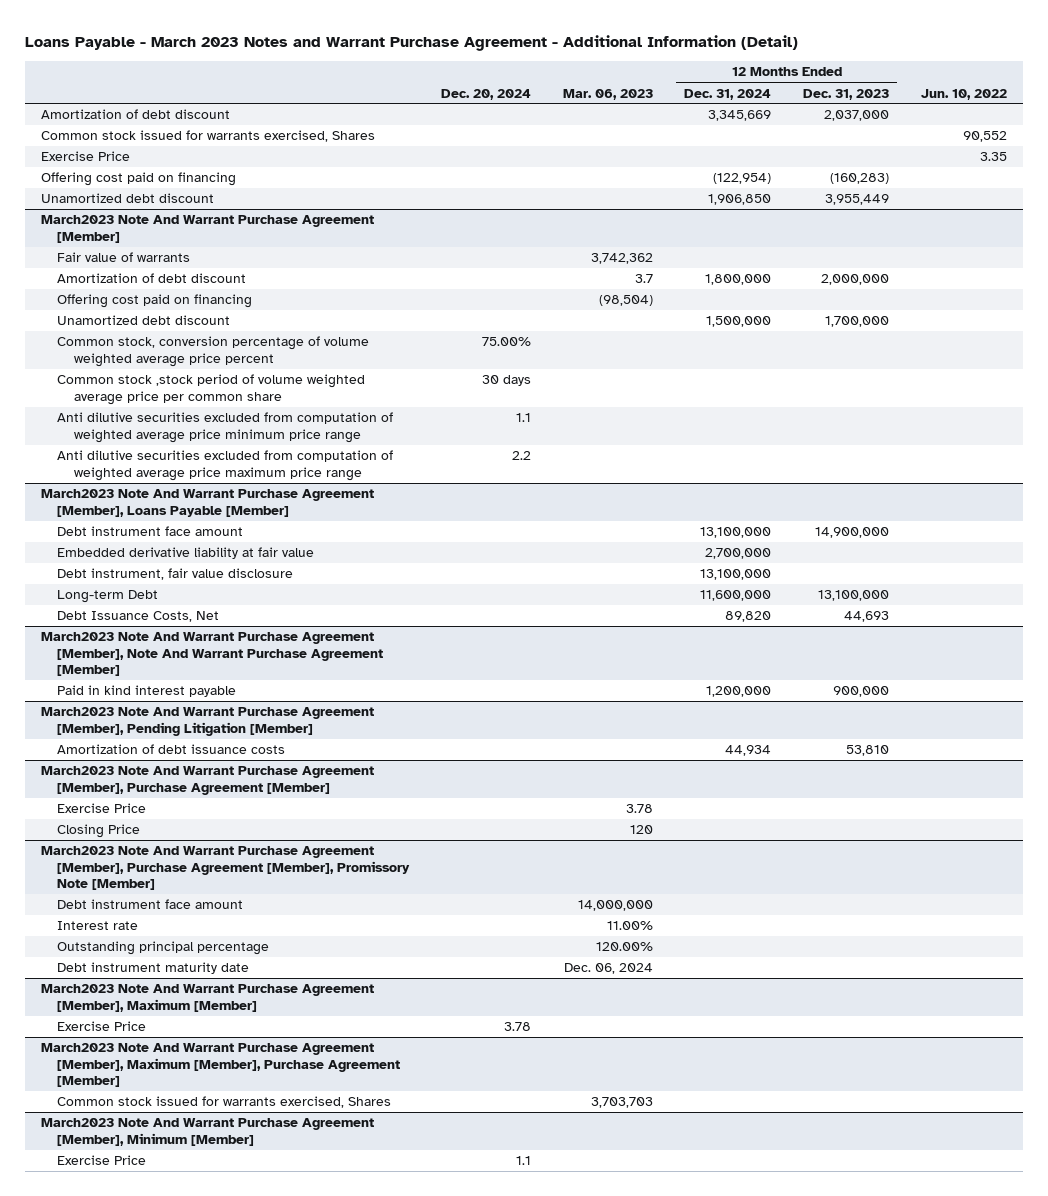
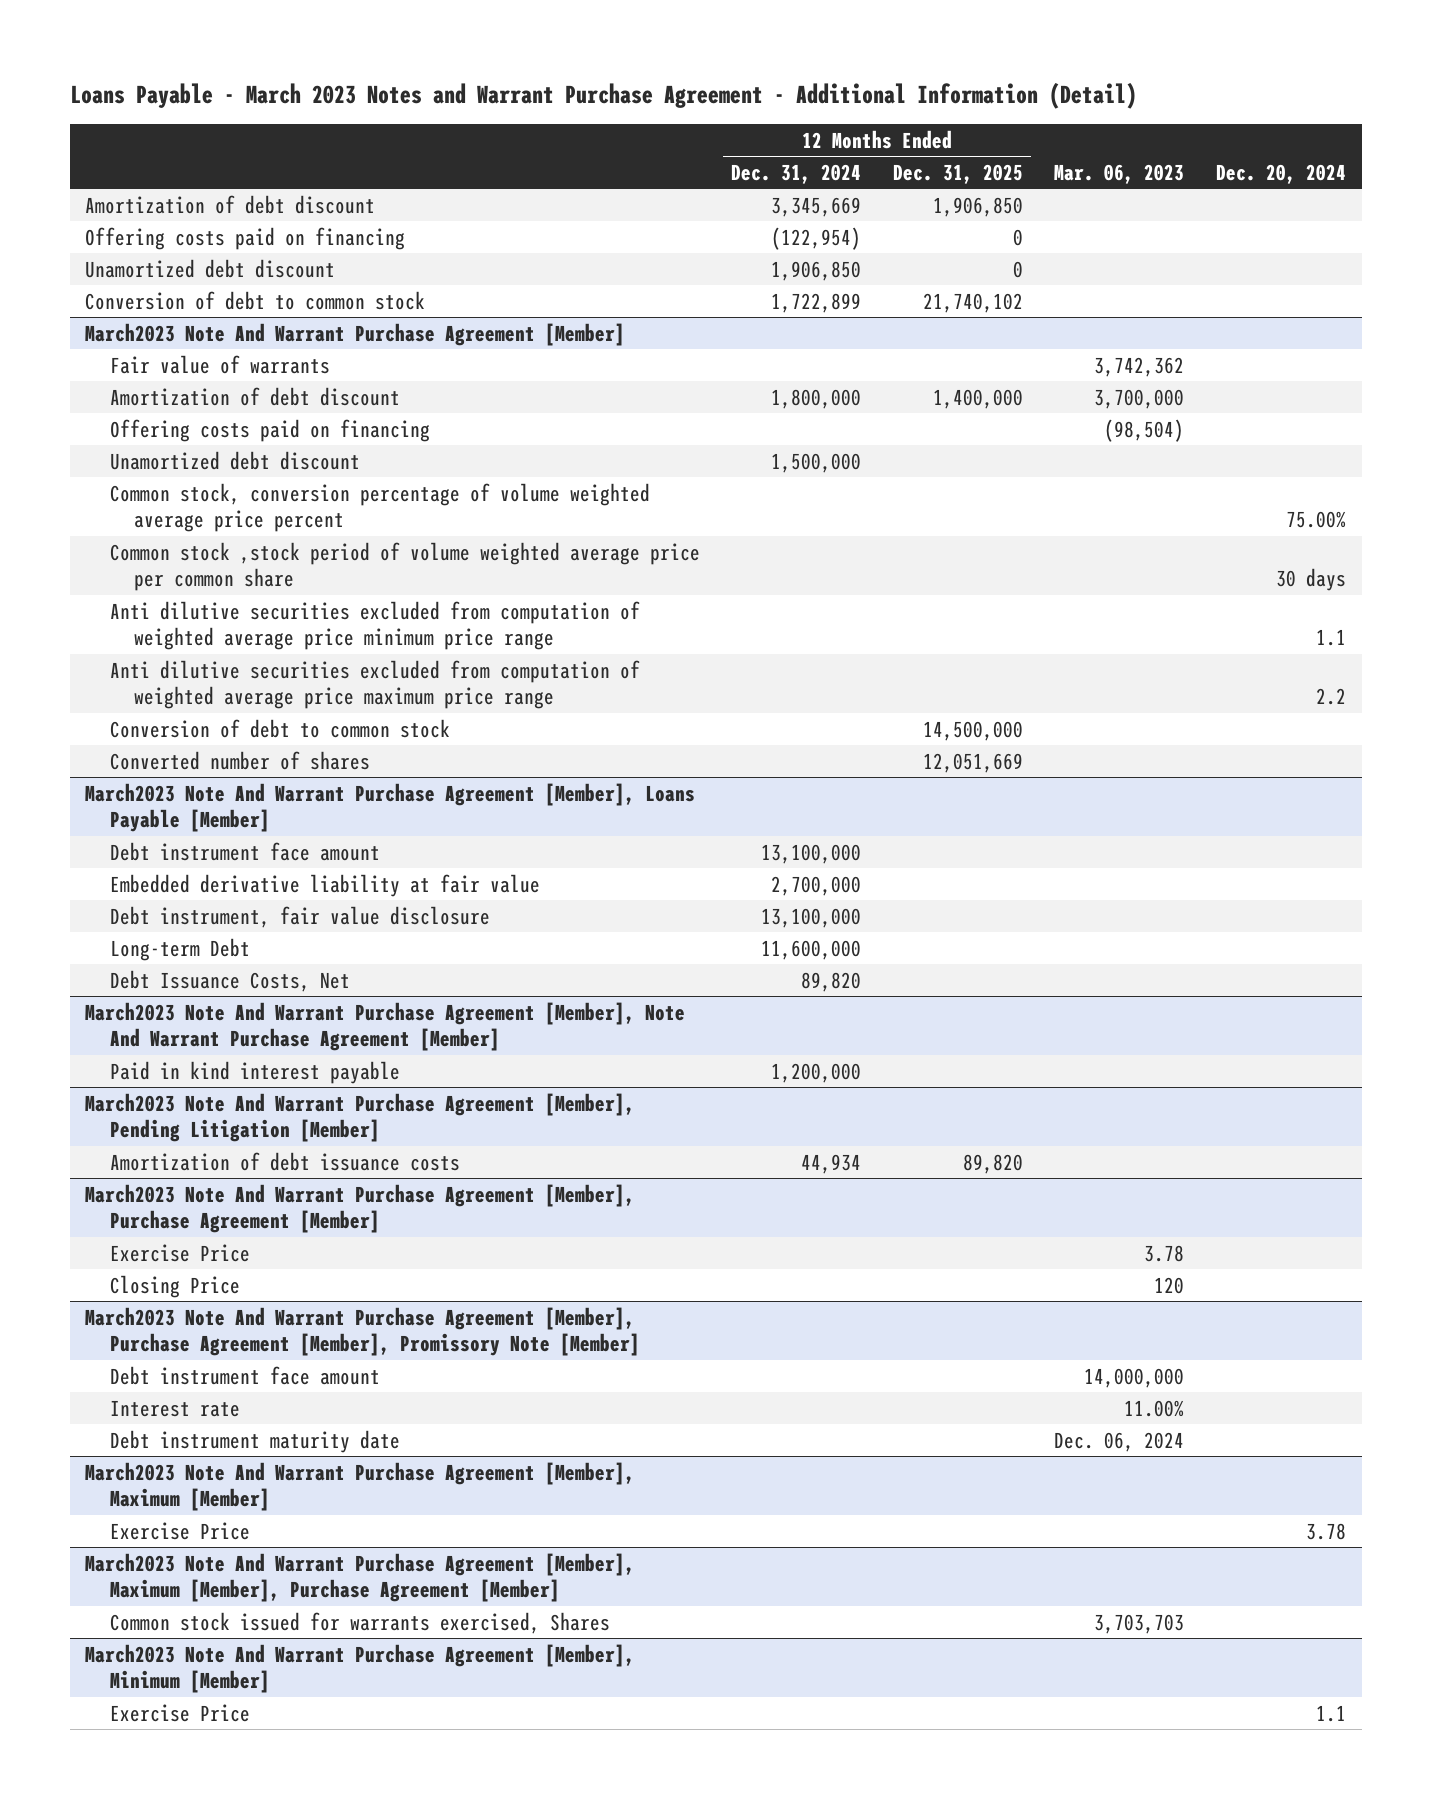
[803,88,890,100] Dec. 31, 2023 -> none
[920,88,1007,100] Jun. 10, 2022 -> none
none -> [892,163,1023,184] Dec. 31, 2025
[40,130,375,143] Common stock issued for warrants exercised, Shares -> none
[40,151,130,162] Exercise Price -> none
[40,172,236,187] Offering cost paid on financing -> [85,226,406,250] Offering costs paid on financing
none -> [85,290,426,310] Conversion of debt to common stock
[634,274,653,284] 3.7 -> [1094,388,1185,409] 3,700,000
[57,294,253,309] Offering cost paid on financing -> [109,418,430,442] Offering costs paid on financing
none -> [109,718,450,738] Conversion of debt to common stock
none -> [109,750,370,770] Converted number of shares
[57,941,270,956] Outstanding principal percentage -> none

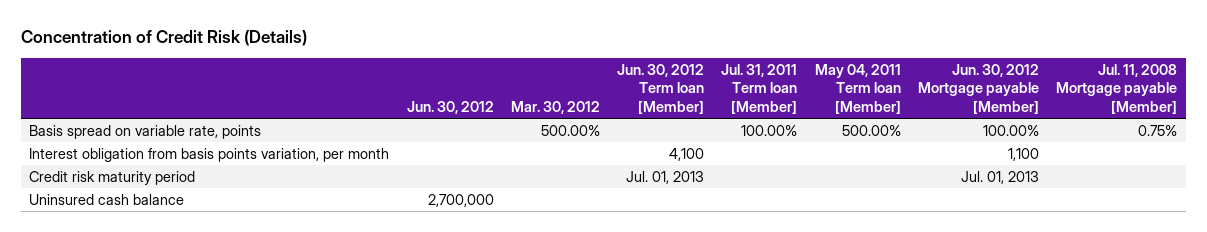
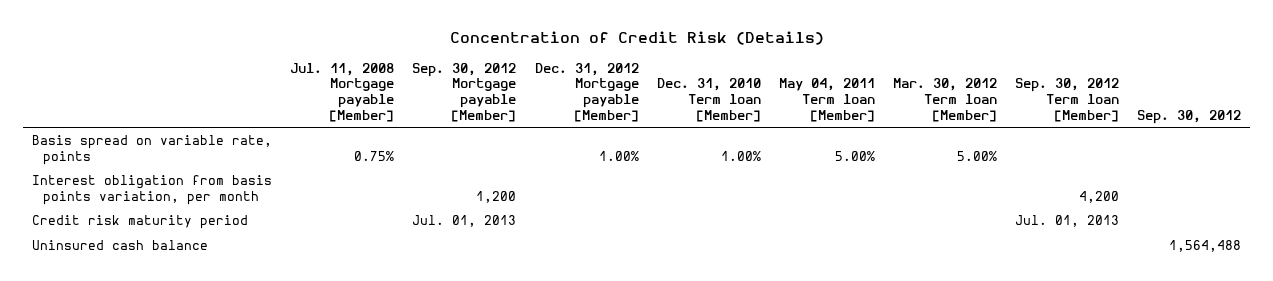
[406,100,494,114] Jun. 30, 2012 -> none
[510,100,600,114] Mar. 30, 2012 -> none
[617,64,705,114] Jun. 30, 2012 Term loan [Member] -> none
[721,64,798,114] Jul. 31, 2011 Term loan [Member] -> none
[918,64,1040,114] Jun. 30, 2012 Mortgage payable [Member] -> none
none -> [412,62,517,122] Sep. 30, 2012 Mortgage payable [Member]
none -> [534,62,639,122] Dec. 31, 2012 Mortgage payable [Member]
none -> [656,78,761,122] Dec. 31, 2010 Term loan [Member]
none -> [892,78,997,122] Mar. 30, 2012 Term loan [Member]
none -> [1014,78,1119,122] Sep. 30, 2012 Term loan [Member]
none -> [1136,109,1241,124] Sep. 30, 2012
[841,125,901,137] 500.00% -> [834,150,875,161] 5.00%

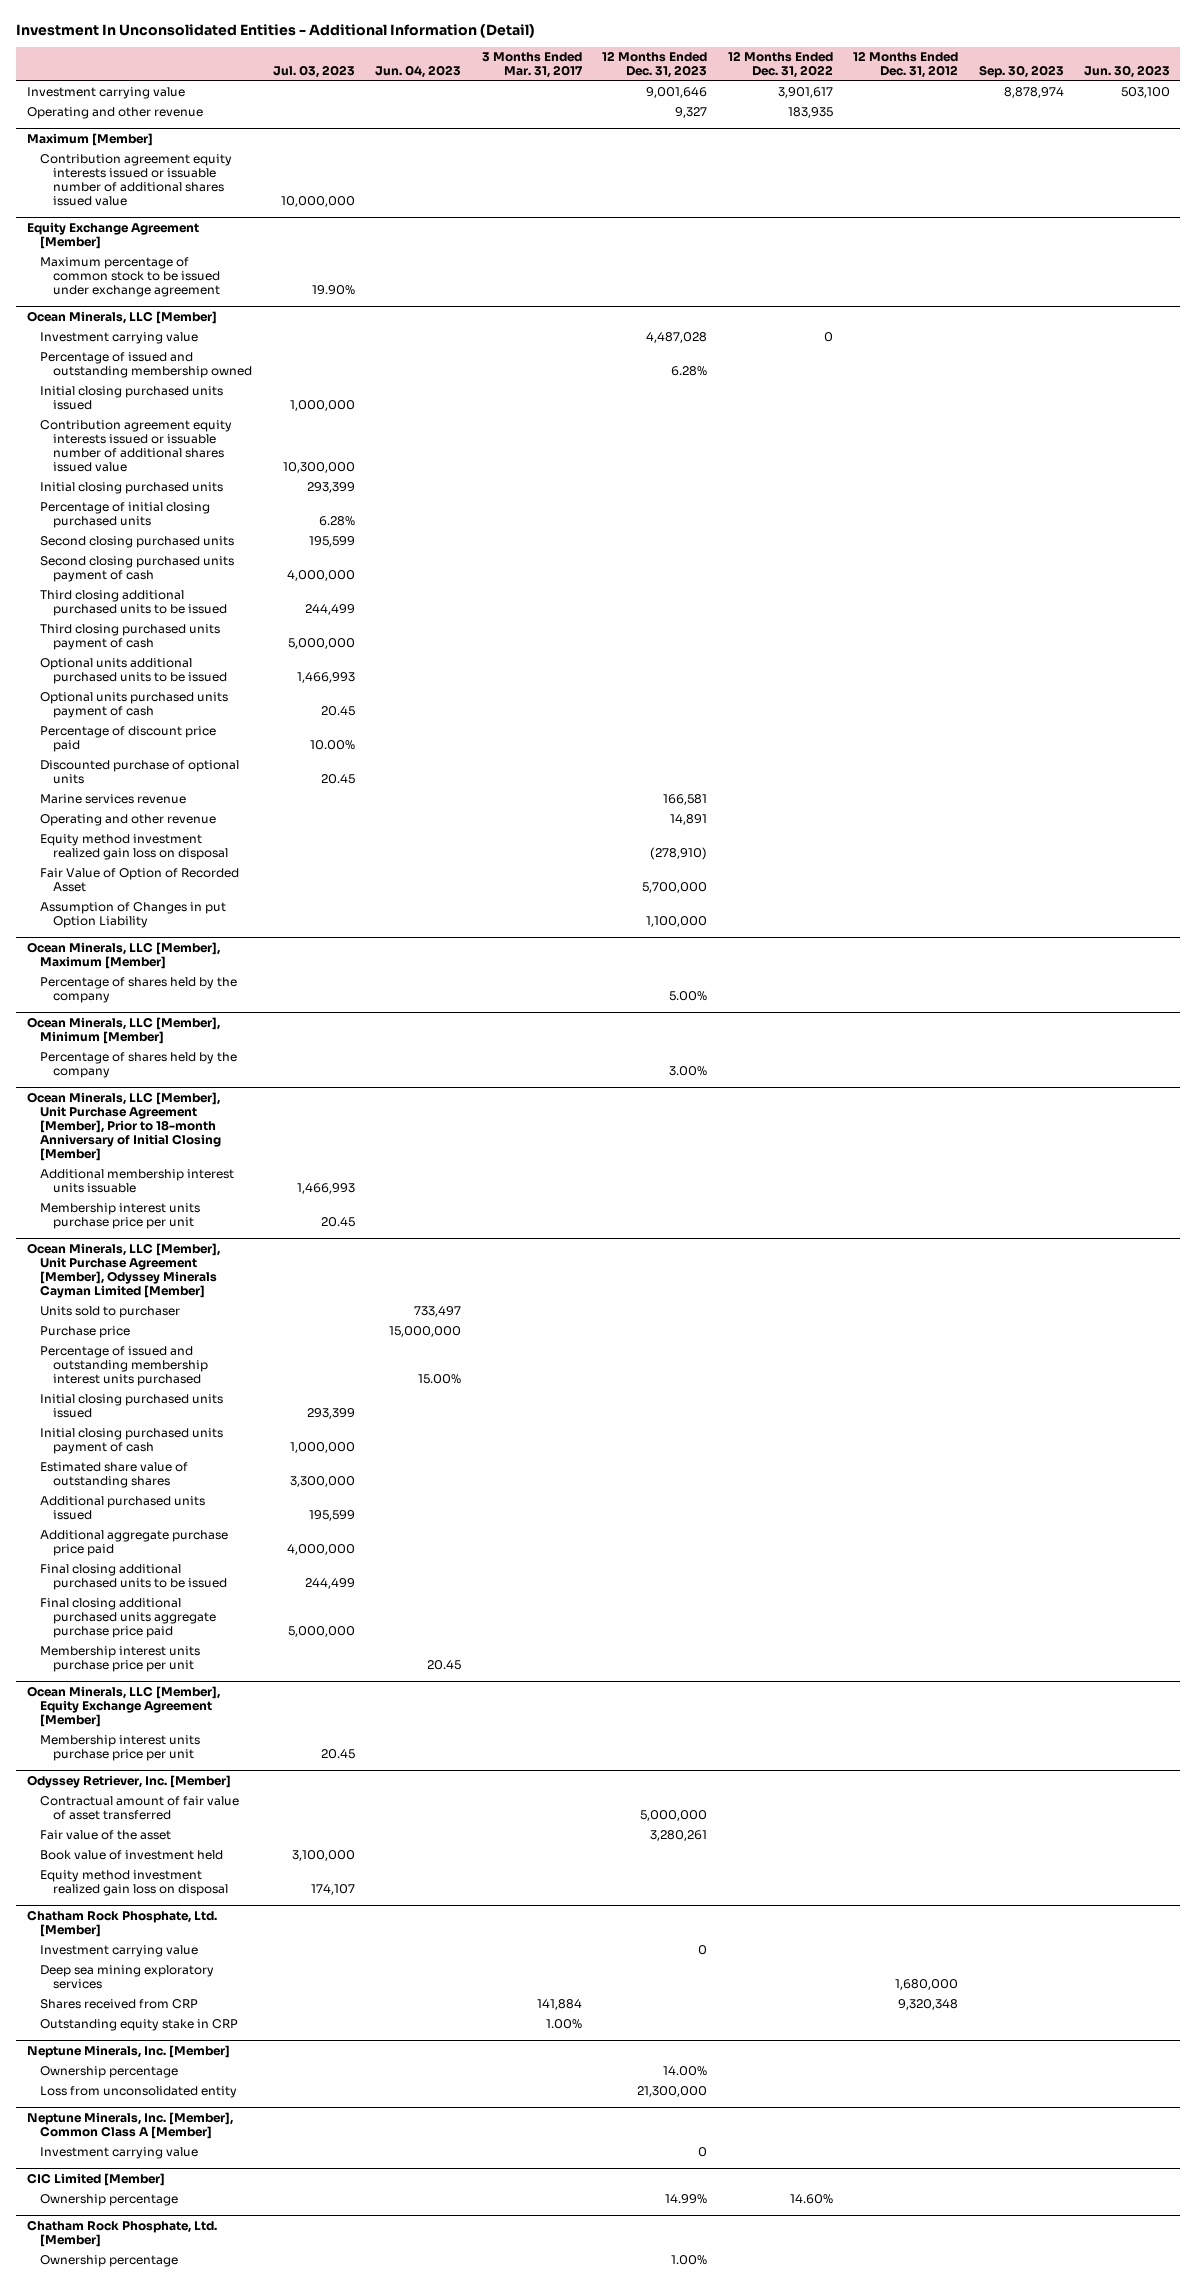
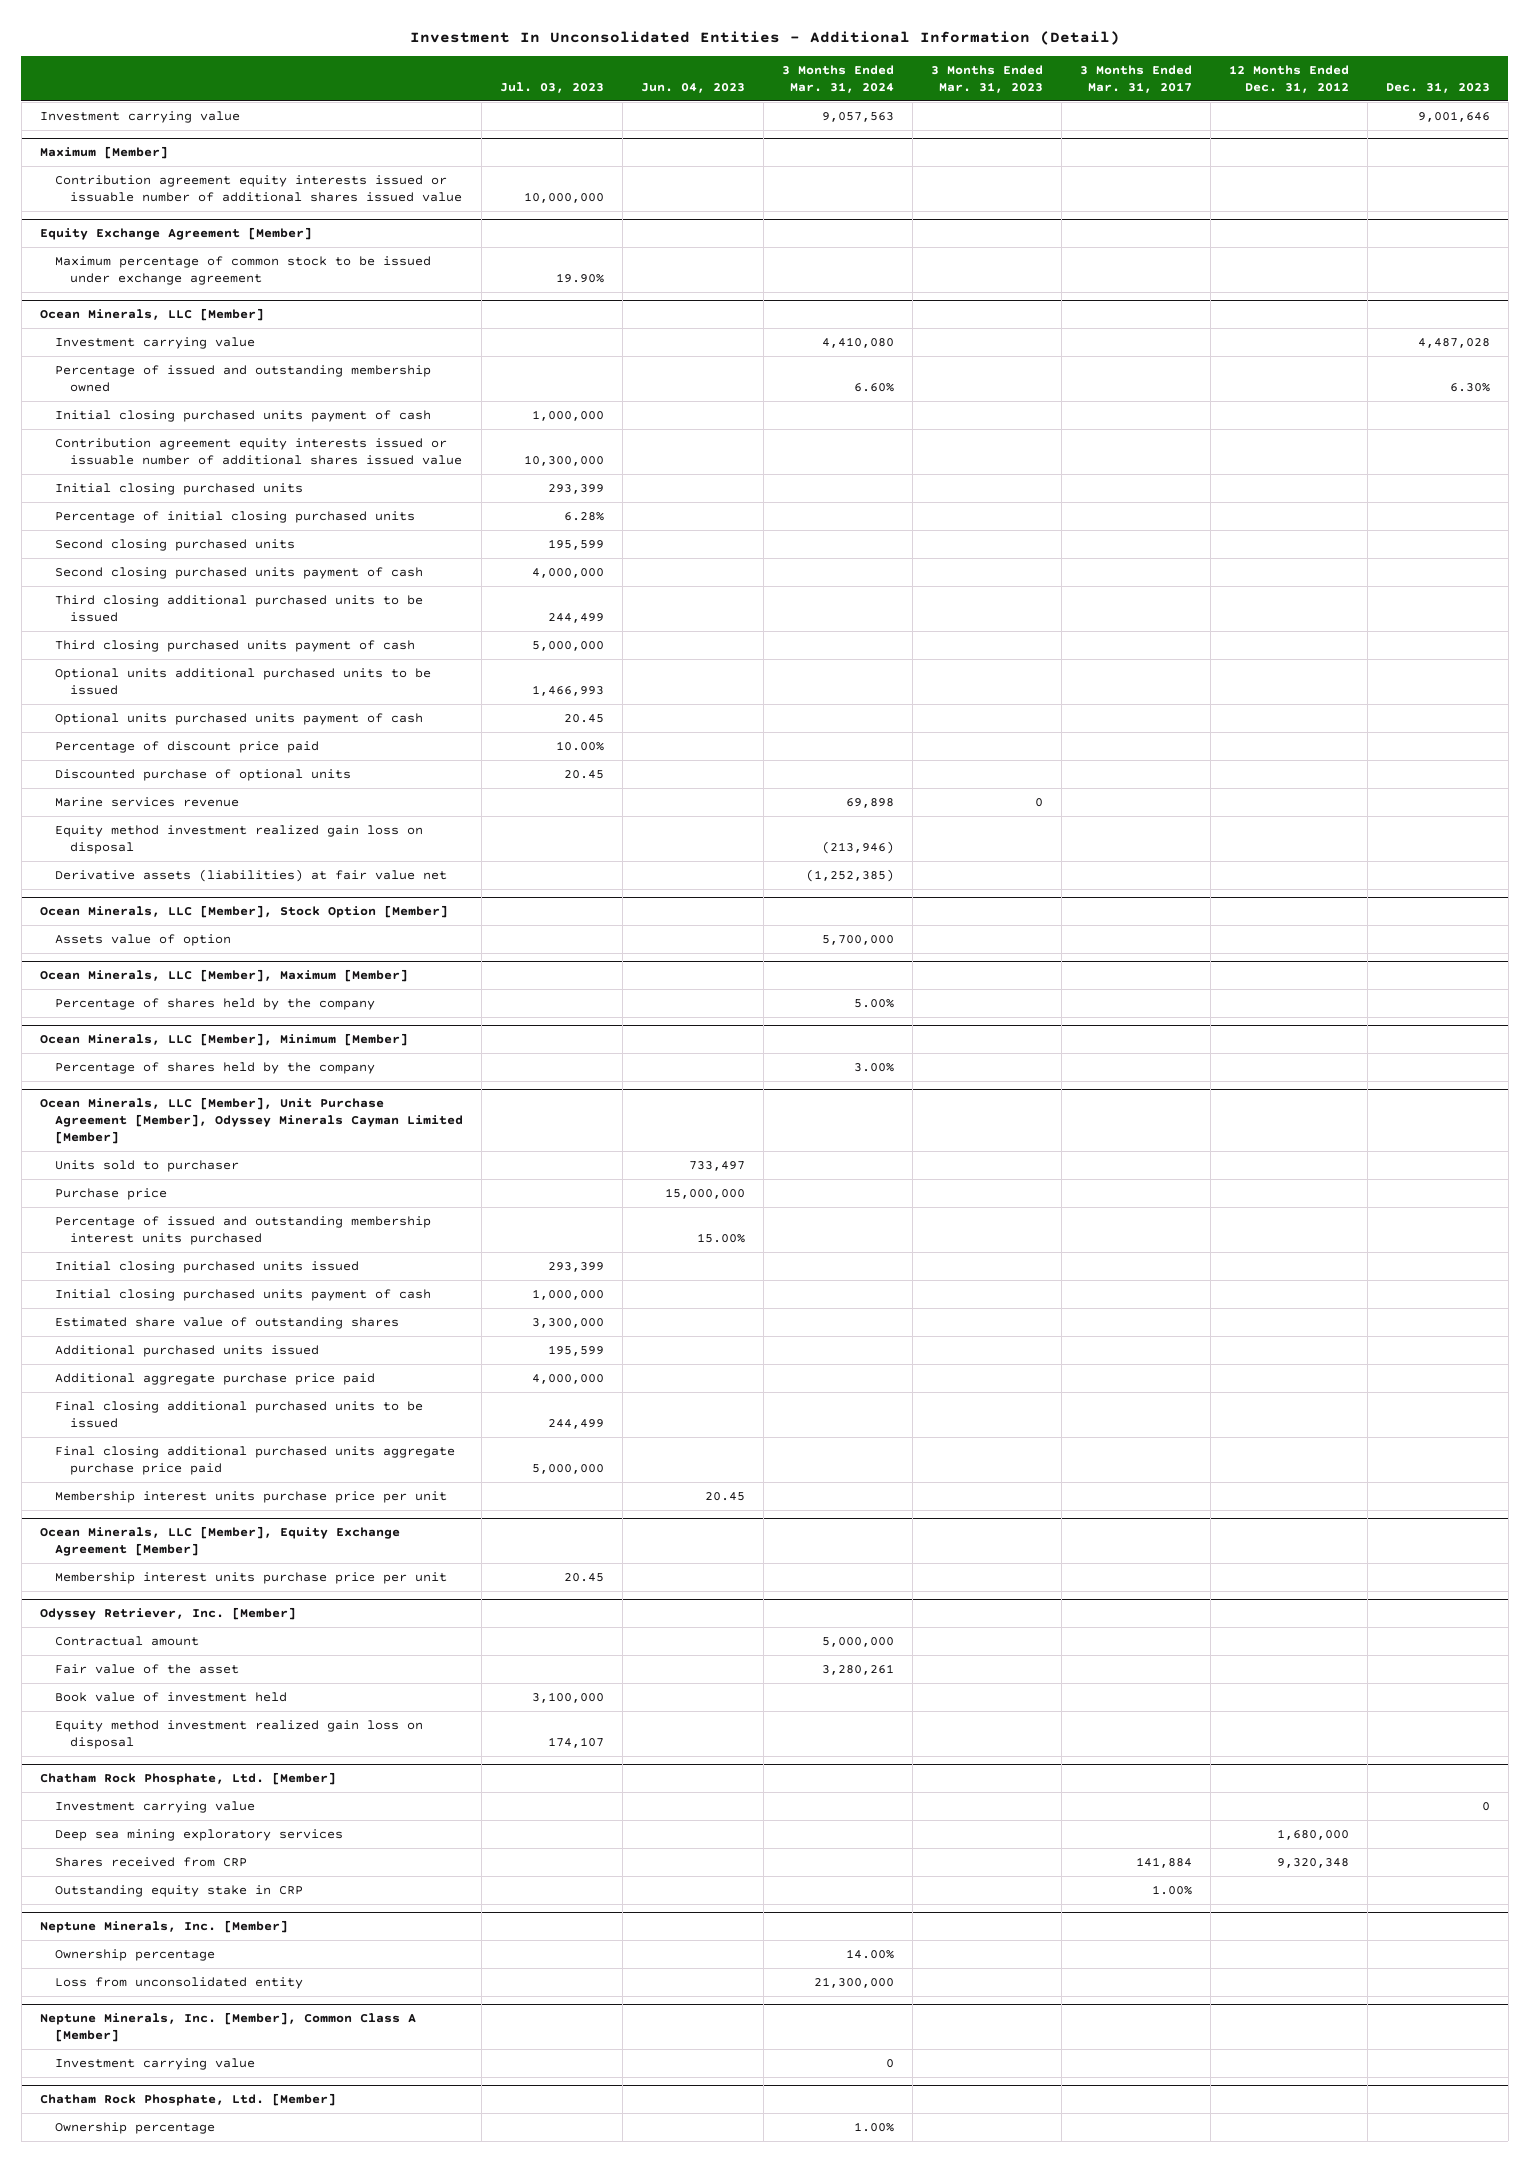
[602,51,708,79] 12 Months Ended Dec. 31, 2023 -> none
[727,51,833,79] 12 Months Ended Dec. 31, 2022 -> none
[978,65,1064,79] Sep. 30, 2023 -> none
[1084,65,1171,79] Jun. 30, 2023 -> none
none -> [781,64,894,93] 3 Months Ended Mar. 31, 2024
none -> [930,64,1043,93] 3 Months Ended Mar. 31, 2023
none -> [1385,81,1490,93] Dec. 31, 2023
[26,107,203,120] Operating and other revenue -> none
[39,386,223,411] Initial closing purchased units issued -> [54,409,431,422] Initial closing purchased units payment of cash
[39,814,216,827] Operating and other revenue -> none
[39,868,239,893] Fair Value of Option of Recorded Asset -> none
[39,902,226,929] Assumption of Changes in put Option Liability -> none
none -> [54,868,447,882] Derivative assets (liabilities) at fair value net
none -> [39,905,448,919] Ocean Minerals, LLC [Member], Stock Option [Member]
none -> [54,933,231,946] Assets value of option
[26,1092,221,1162] Ocean Minerals, LLC [Member], Unit Purchase Agreement [Member], Prior to 18-month Anniversary of Initial Closing [Member] -> none
[39,1169,234,1194] Additional membership interest units issuable -> none
[39,1203,200,1230] Membership interest units purchase price per unit -> none
[39,1796,239,1821] Contractual amount of fair value of asset transferred -> none
none -> [54,1635,199,1646] Contractual amount
[26,2173,165,2187] CIC Limited [Member] -> none
[39,2194,178,2207] Ownership percentage -> none

